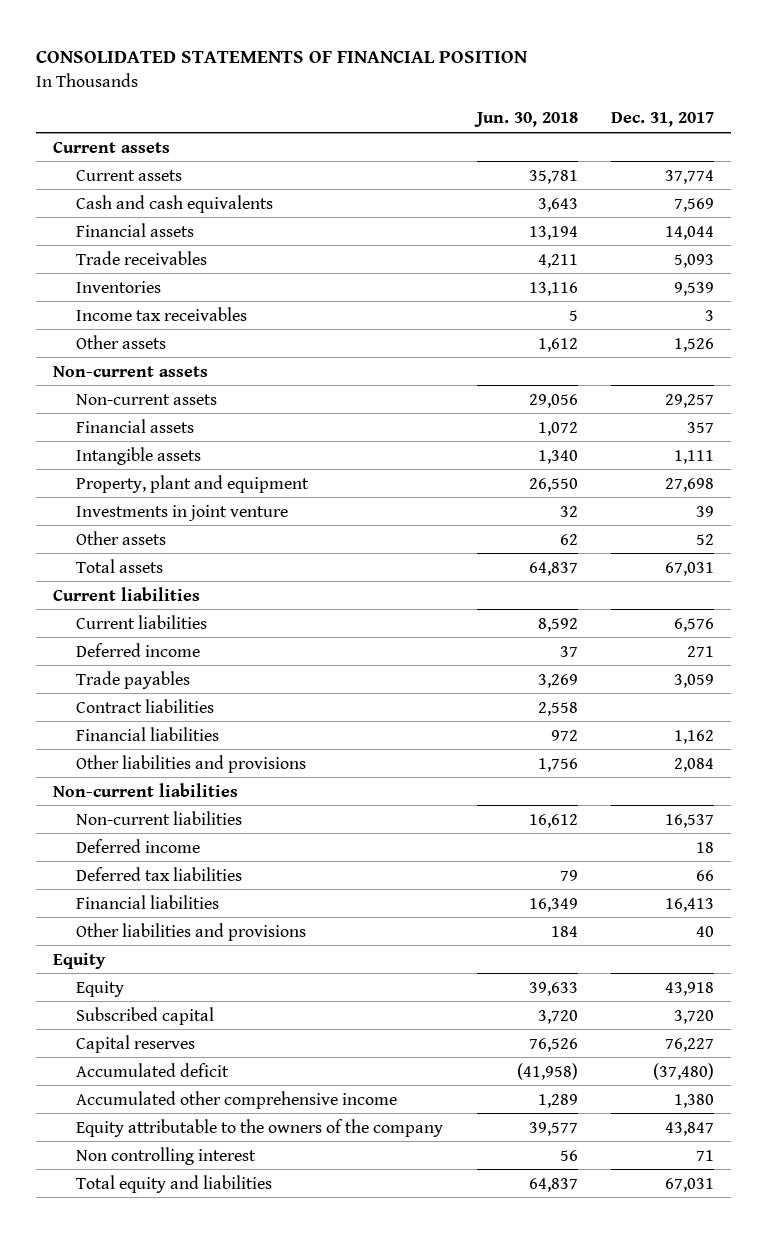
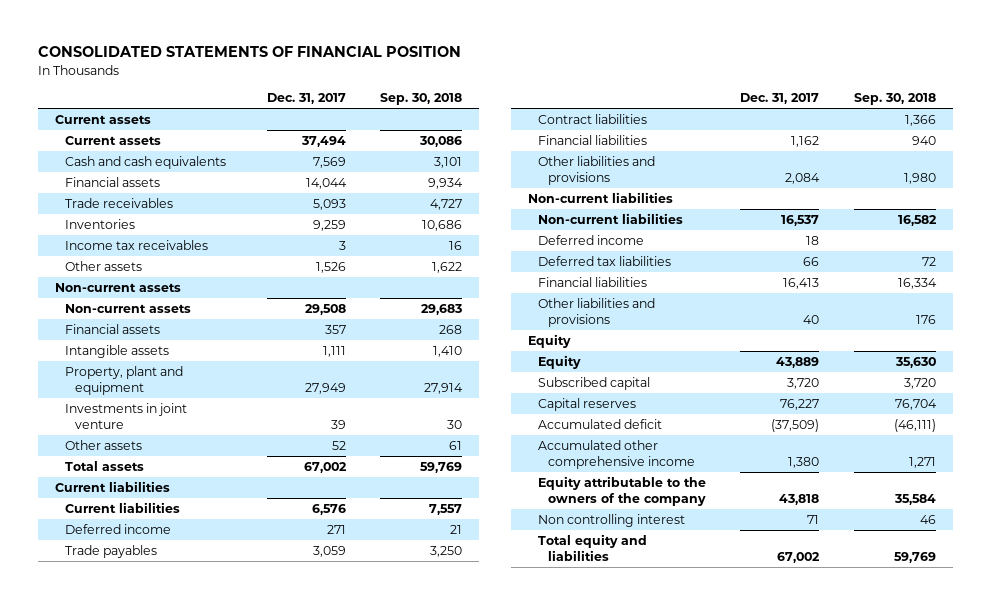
[473,112,578,128] Jun. 30, 2018 -> none
none -> [380,93,463,106] Sep. 30, 2018
[665,169,715,184] 37,774 -> [301,135,347,147] 37,494
[674,281,715,296] 9,539 -> [313,219,347,231] 9,259
[665,393,715,408] 29,257 -> [305,303,347,315] 29,508
[665,477,715,492] 27,698 -> [305,383,347,395] 27,949
[665,561,715,576] 67,031 -> [304,461,348,473] 67,002
[665,981,715,996] 43,918 -> [776,356,820,368] 43,889
[653,1062,715,1080] (37,480) -> [771,418,820,432] (37,509)
[665,1121,715,1136] 43,847 -> [779,494,820,506] 43,818
[665,1177,715,1192] 67,031 -> [777,552,821,564] 67,002

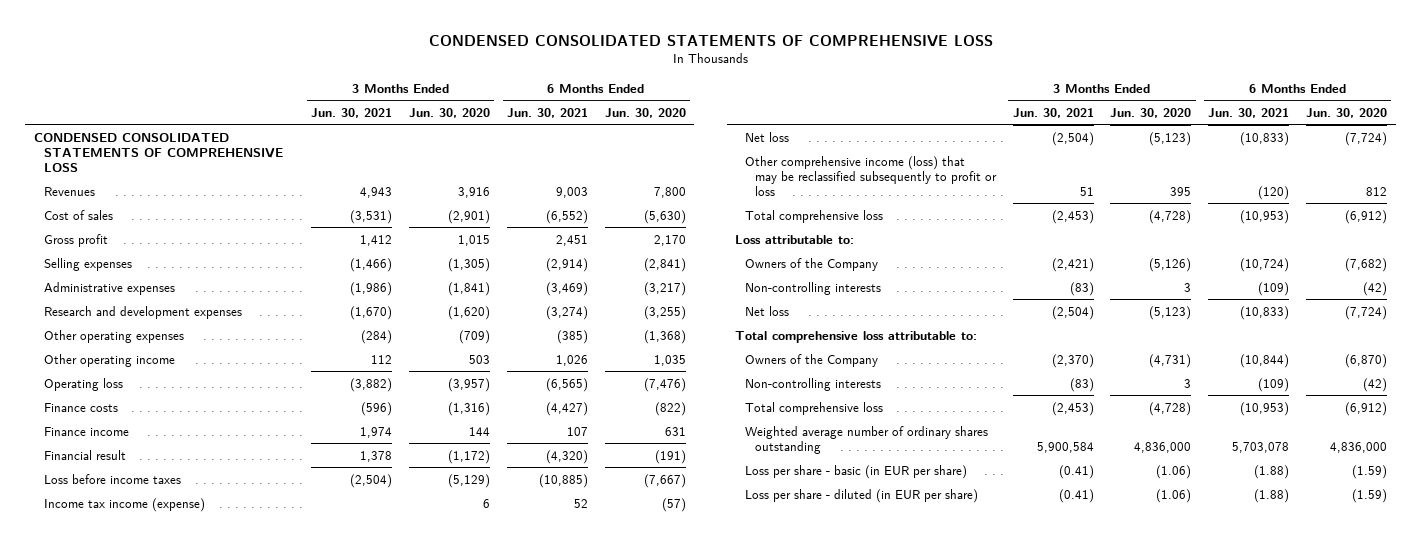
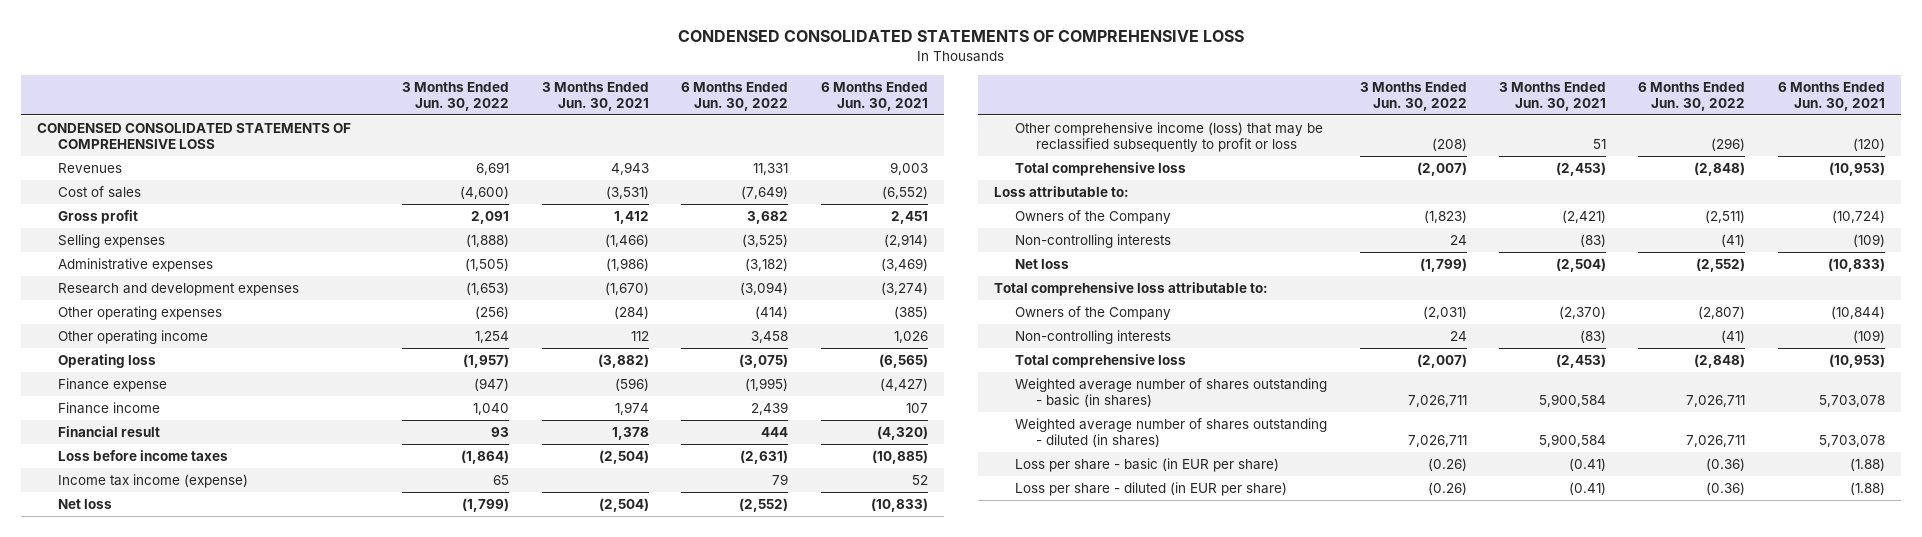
[409,107,491,118] Jun. 30, 2020 -> none
[604,107,686,118] Jun. 30, 2020 -> none
none -> [402,81,510,111] 3 Months Ended Jun. 30, 2022
none -> [681,81,789,111] 6 Months Ended Jun. 30, 2022
[43,402,118,412] Finance costs -> [58,377,168,392] Finance expense
[744,425,988,454] Weighted average number of ordinary shares outstanding -> [1015,377,1328,408] Weighted average number of shares outstanding - basic (in shares)
none -> [1015,417,1328,448] Weighted average number of shares outstanding - diluted (in shares)

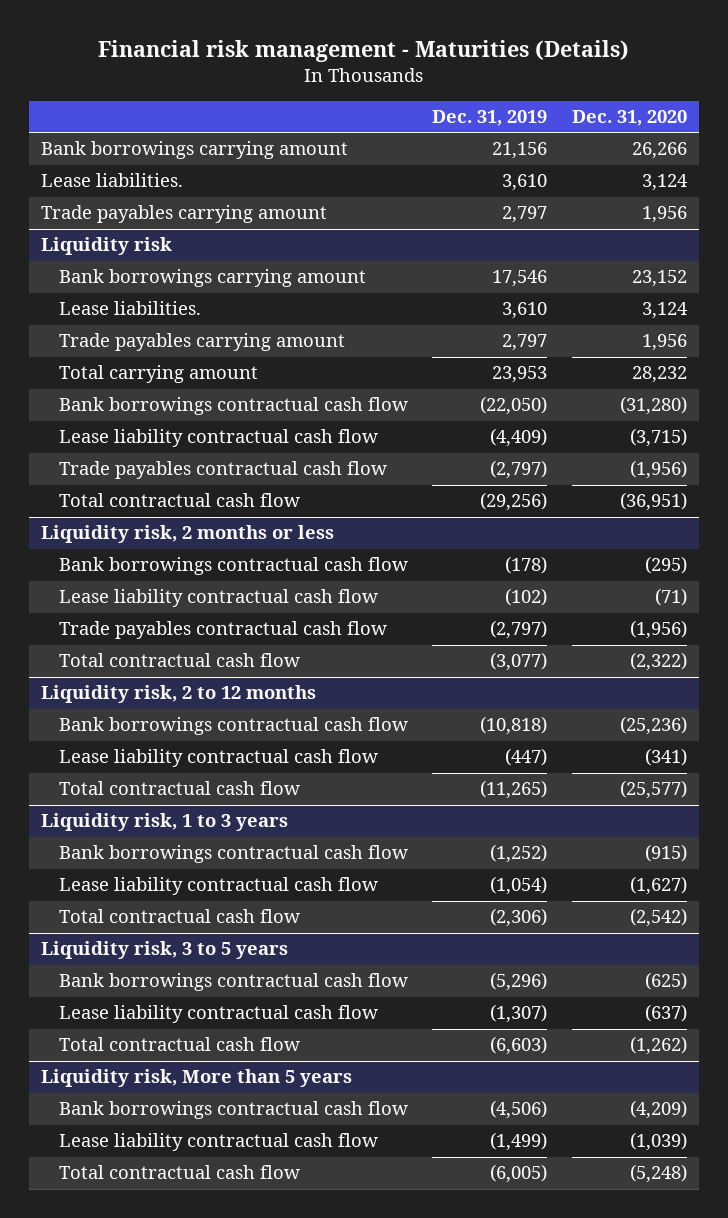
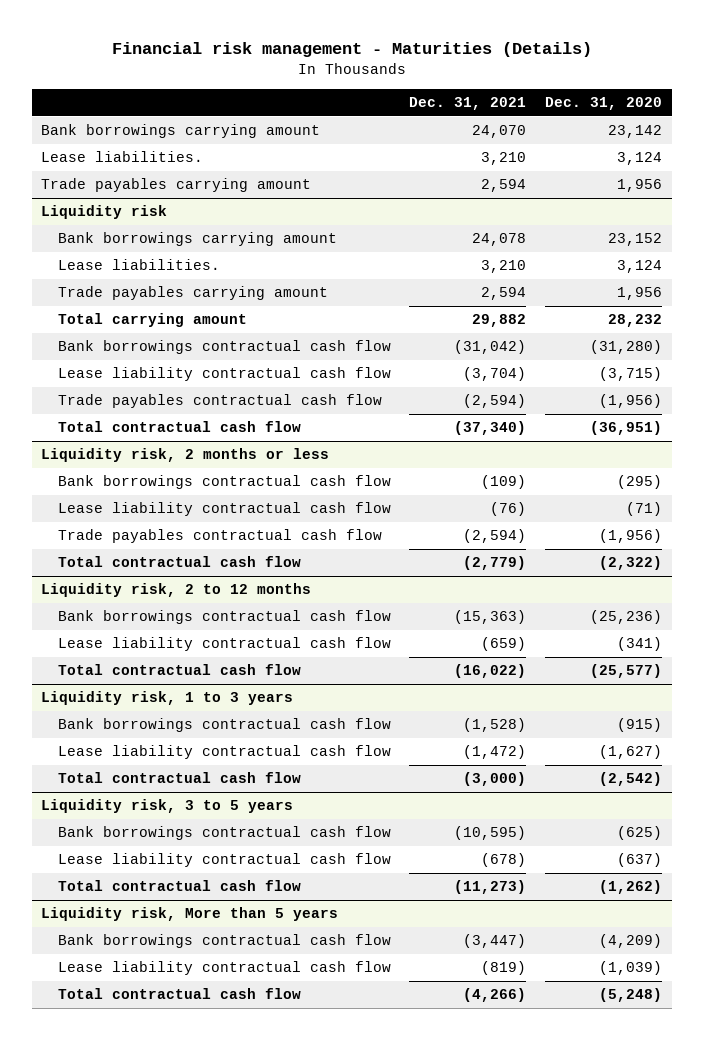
[432,110,548,127] Dec. 31, 2019 -> none
none -> [409,97,527,111] Dec. 31, 2021
[631,142,687,160] 26,266 -> [608,125,663,139] 23,142

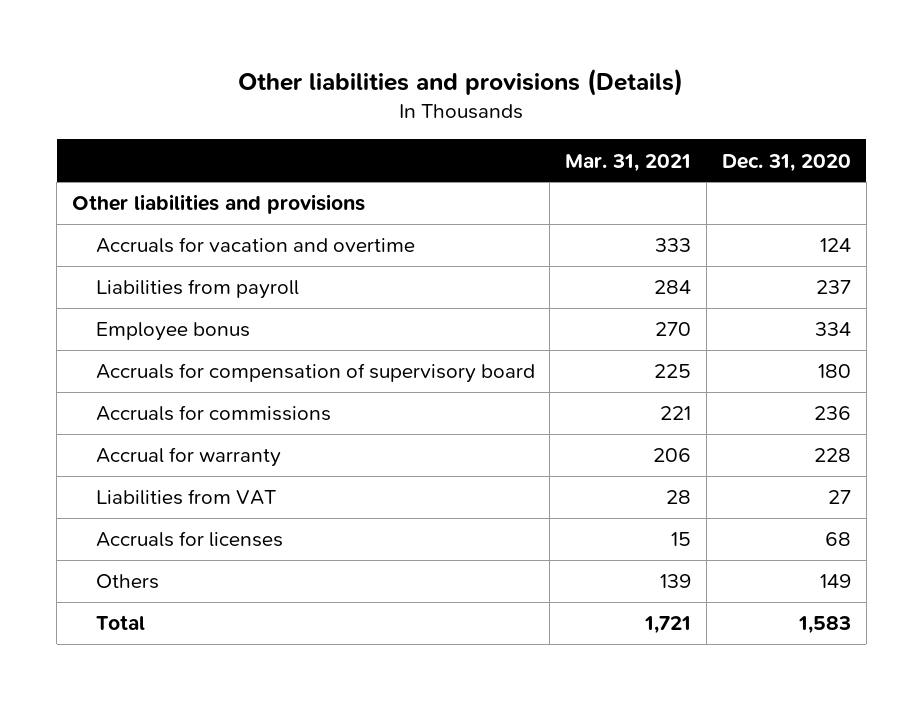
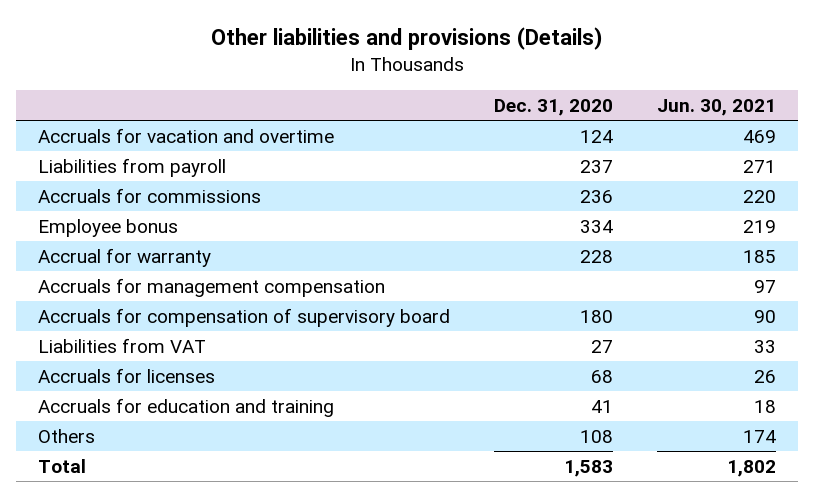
[565,153,692,172] Mar. 31, 2021 -> none
none -> [657,98,777,116] Jun. 30, 2021
[72,194,366,215] Other liabilities and provisions -> none
[95,322,250,342] Employee bonus -> [37,218,178,237] Employee bonus
none -> [37,277,385,297] Accruals for management compensation
[95,363,535,384] Accruals for compensation of supervisory board -> [37,307,450,327] Accruals for compensation of supervisory board
none -> [37,397,334,417] Accruals for education and training
[819,574,851,589] 149 -> [580,429,614,443] 108

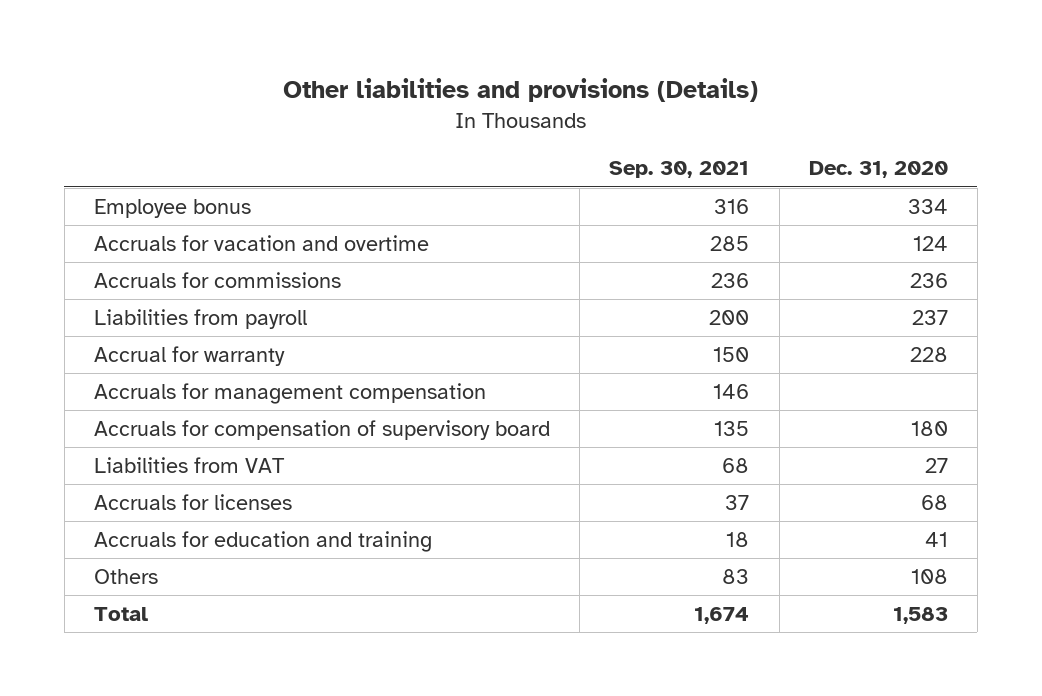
[657,98,777,116] Jun. 30, 2021 -> none
none -> [609,161,750,179] Sep. 30, 2021
[37,218,178,237] Employee bonus -> [94,198,252,218] Employee bonus
[37,157,226,177] Liabilities from payroll -> [94,308,308,329] Liabilities from payroll

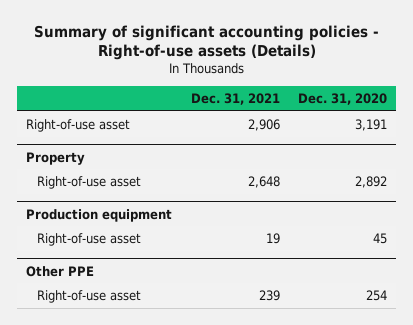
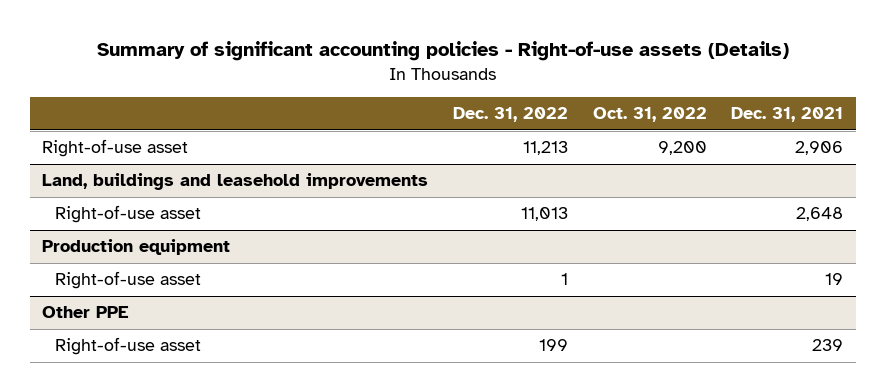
[298,92,388,105] Dec. 31, 2020 -> none
none -> [452,107,568,123] Dec. 31, 2022
none -> [592,107,707,123] Oct. 31, 2022
[26,151,86,165] Property -> [42,173,429,191] Land, buildings and leasehold improvements

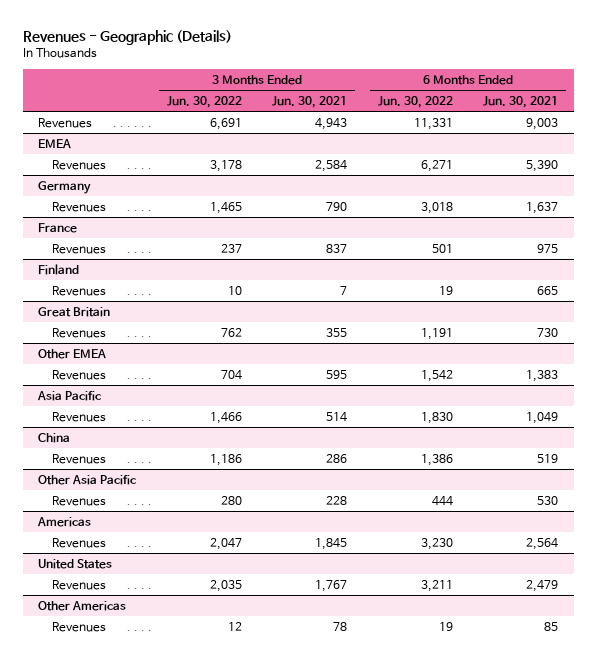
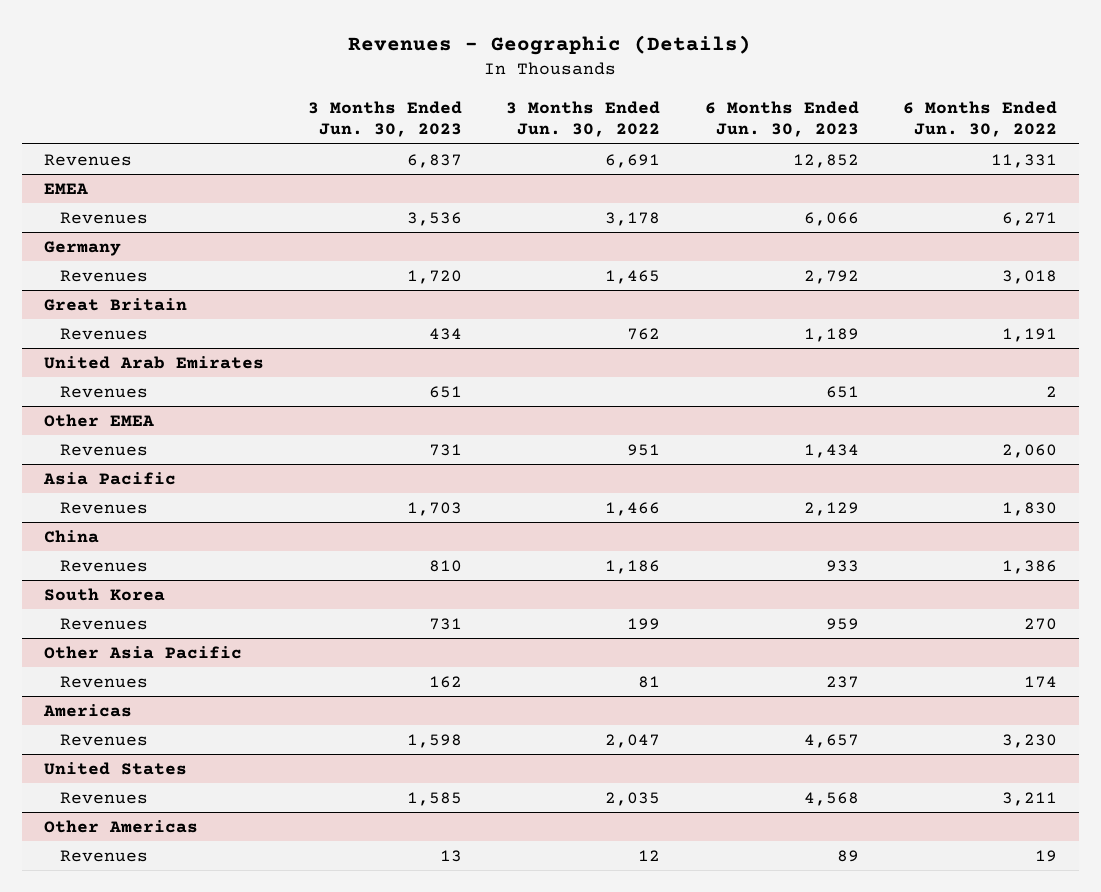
[272,95,348,108] Jun. 30, 2021 -> none
[483,95,559,108] Jun. 30, 2021 -> none
none -> [308,100,463,138] 3 Months Ended Jun. 30, 2023
none -> [704,100,859,138] 6 Months Ended Jun. 30, 2023
[38,222,78,233] France -> none
[51,243,106,254] Revenues -> none
[38,263,80,275] Finland -> none
[51,285,106,296] Revenues -> none
none -> [43,355,264,369] United Arab Emirates
none -> [60,385,149,398] Revenues
[220,369,242,380] 704 -> [627,443,661,456] 951
[420,369,453,382] 1,542 -> [1001,443,1057,458] 2,060
none -> [43,587,165,601] South Korea
none -> [60,617,149,630] Revenues
[220,495,242,505] 280 -> [638,675,661,688] 81
[431,495,453,506] 444 -> [1023,675,1057,688] 174

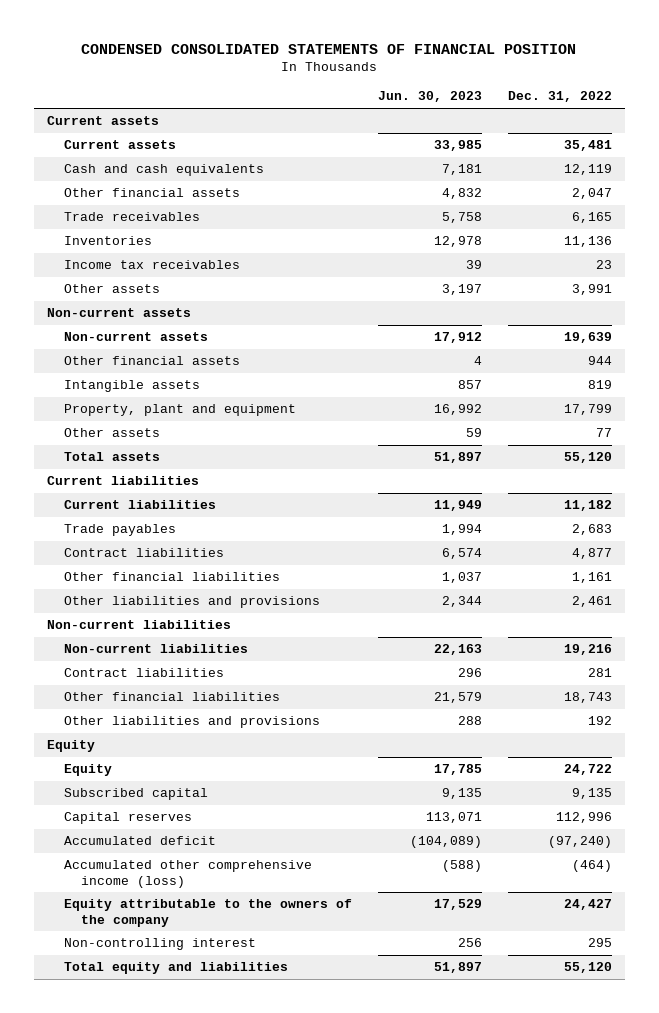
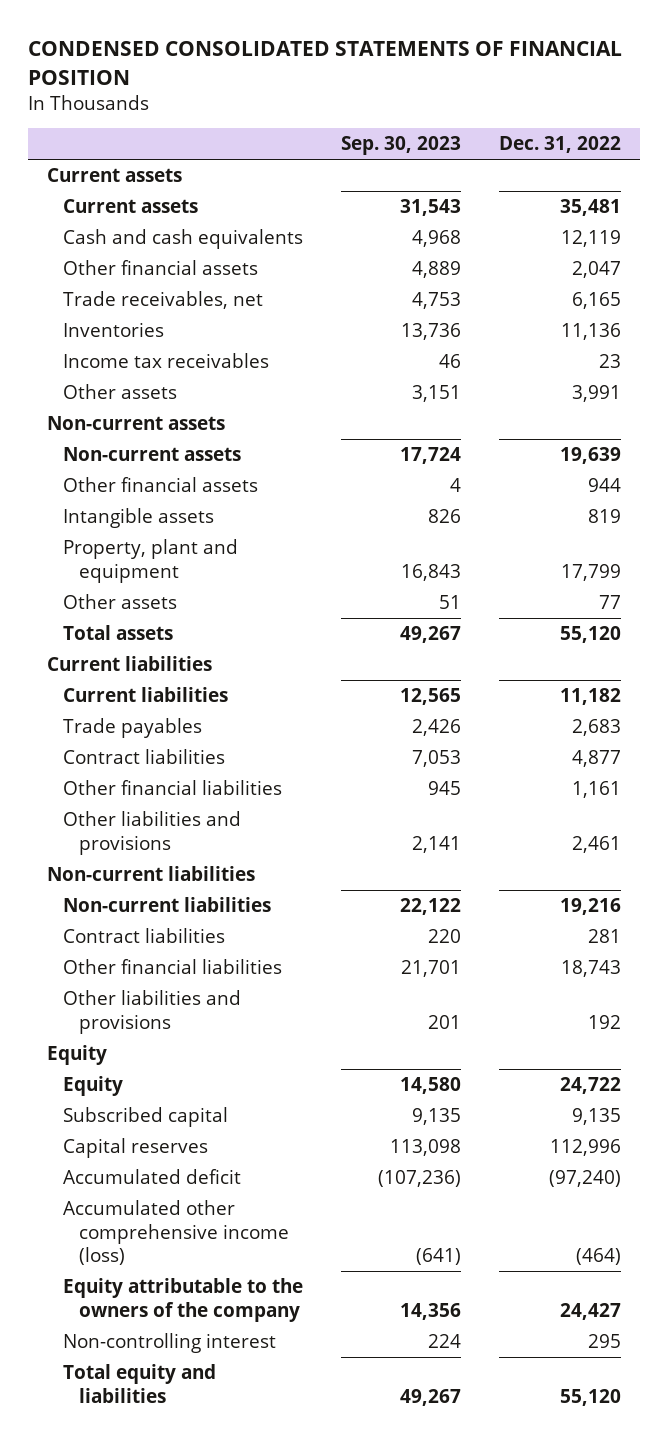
[378,91,483,103] Jun. 30, 2023 -> none
none -> [341,136,462,156] Sep. 30, 2023
[63,212,200,222] Trade receivables -> [62,291,263,310] Trade receivables, net

